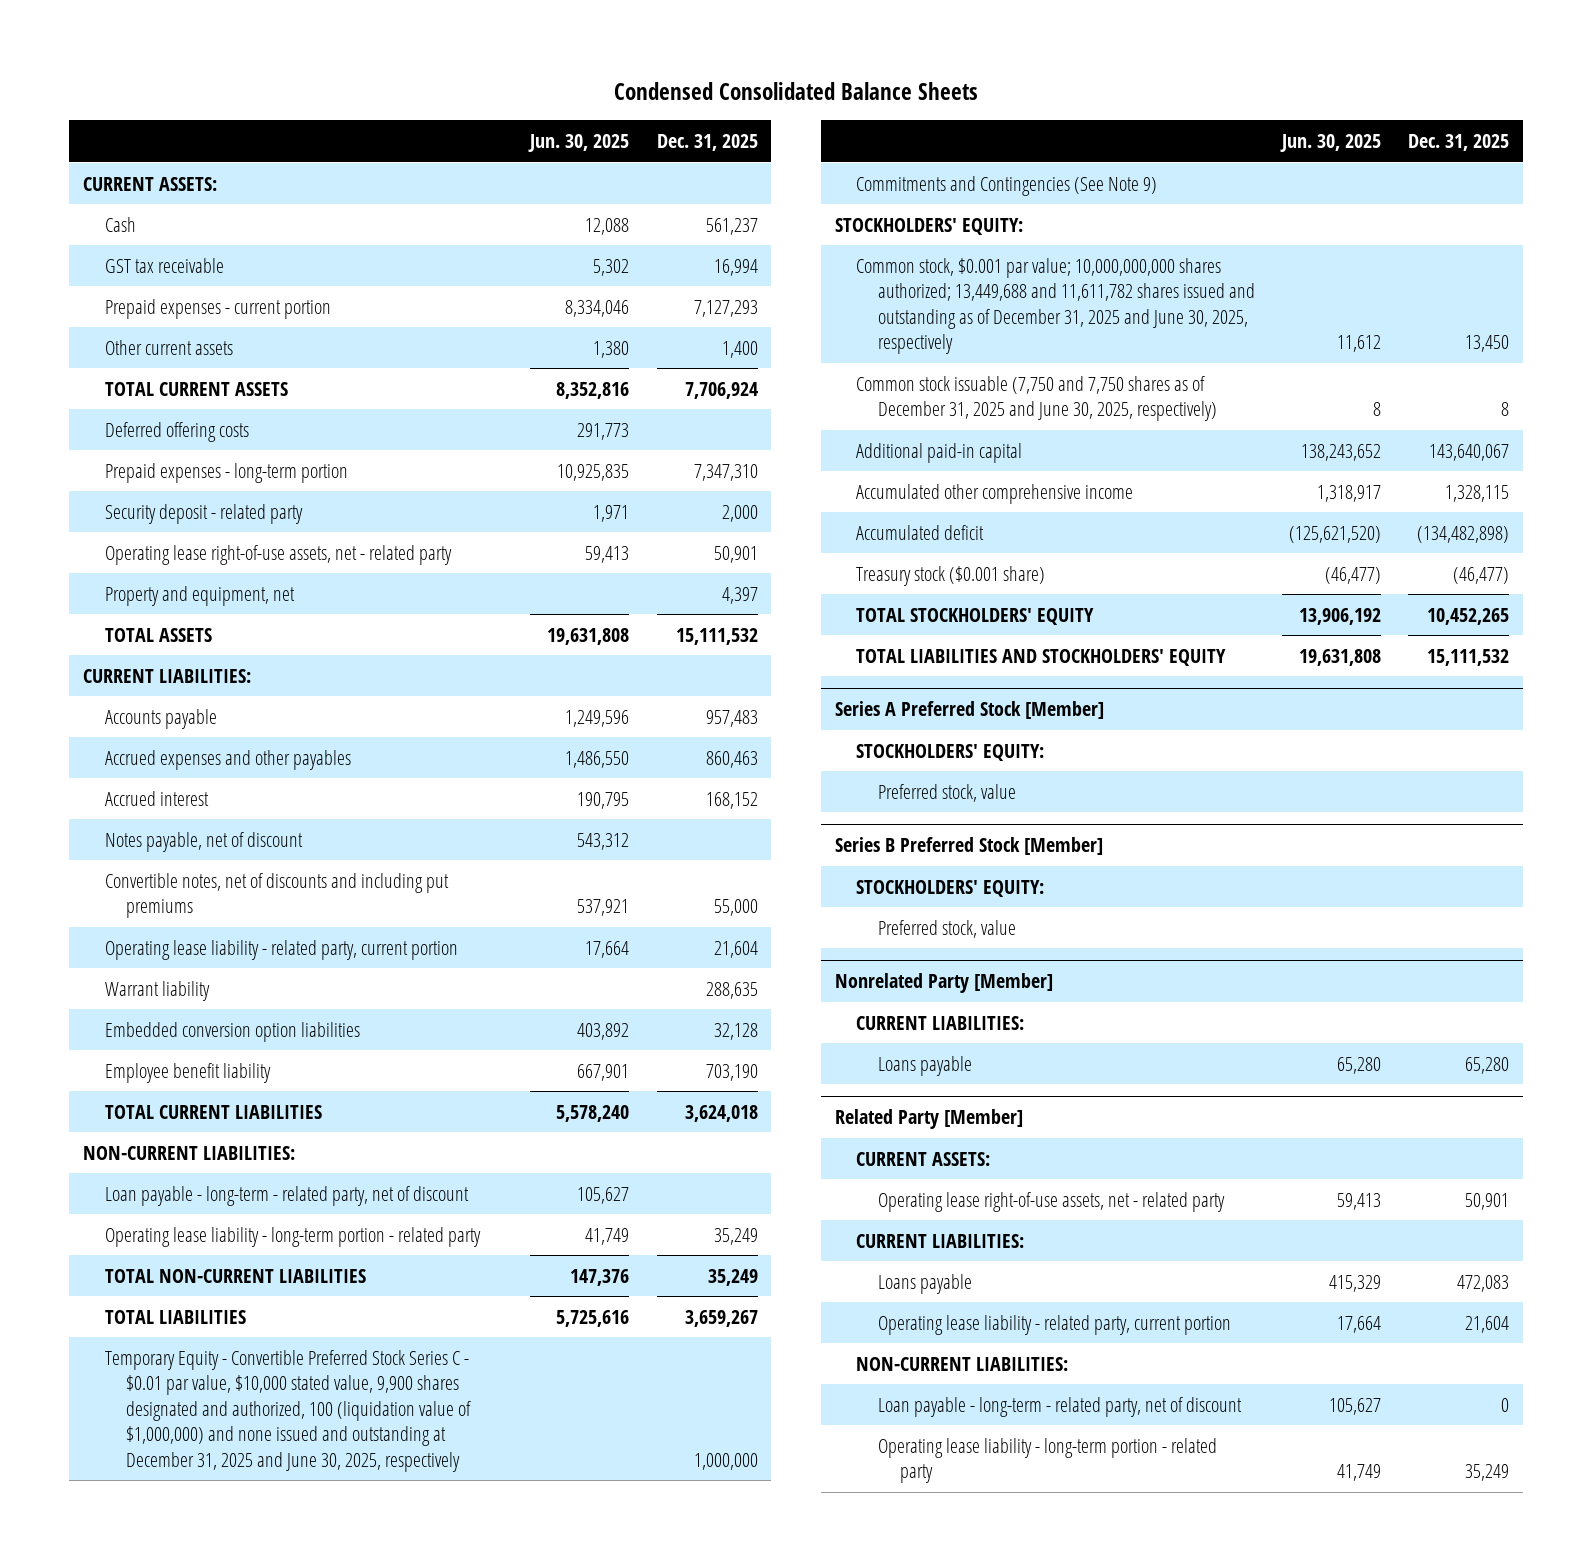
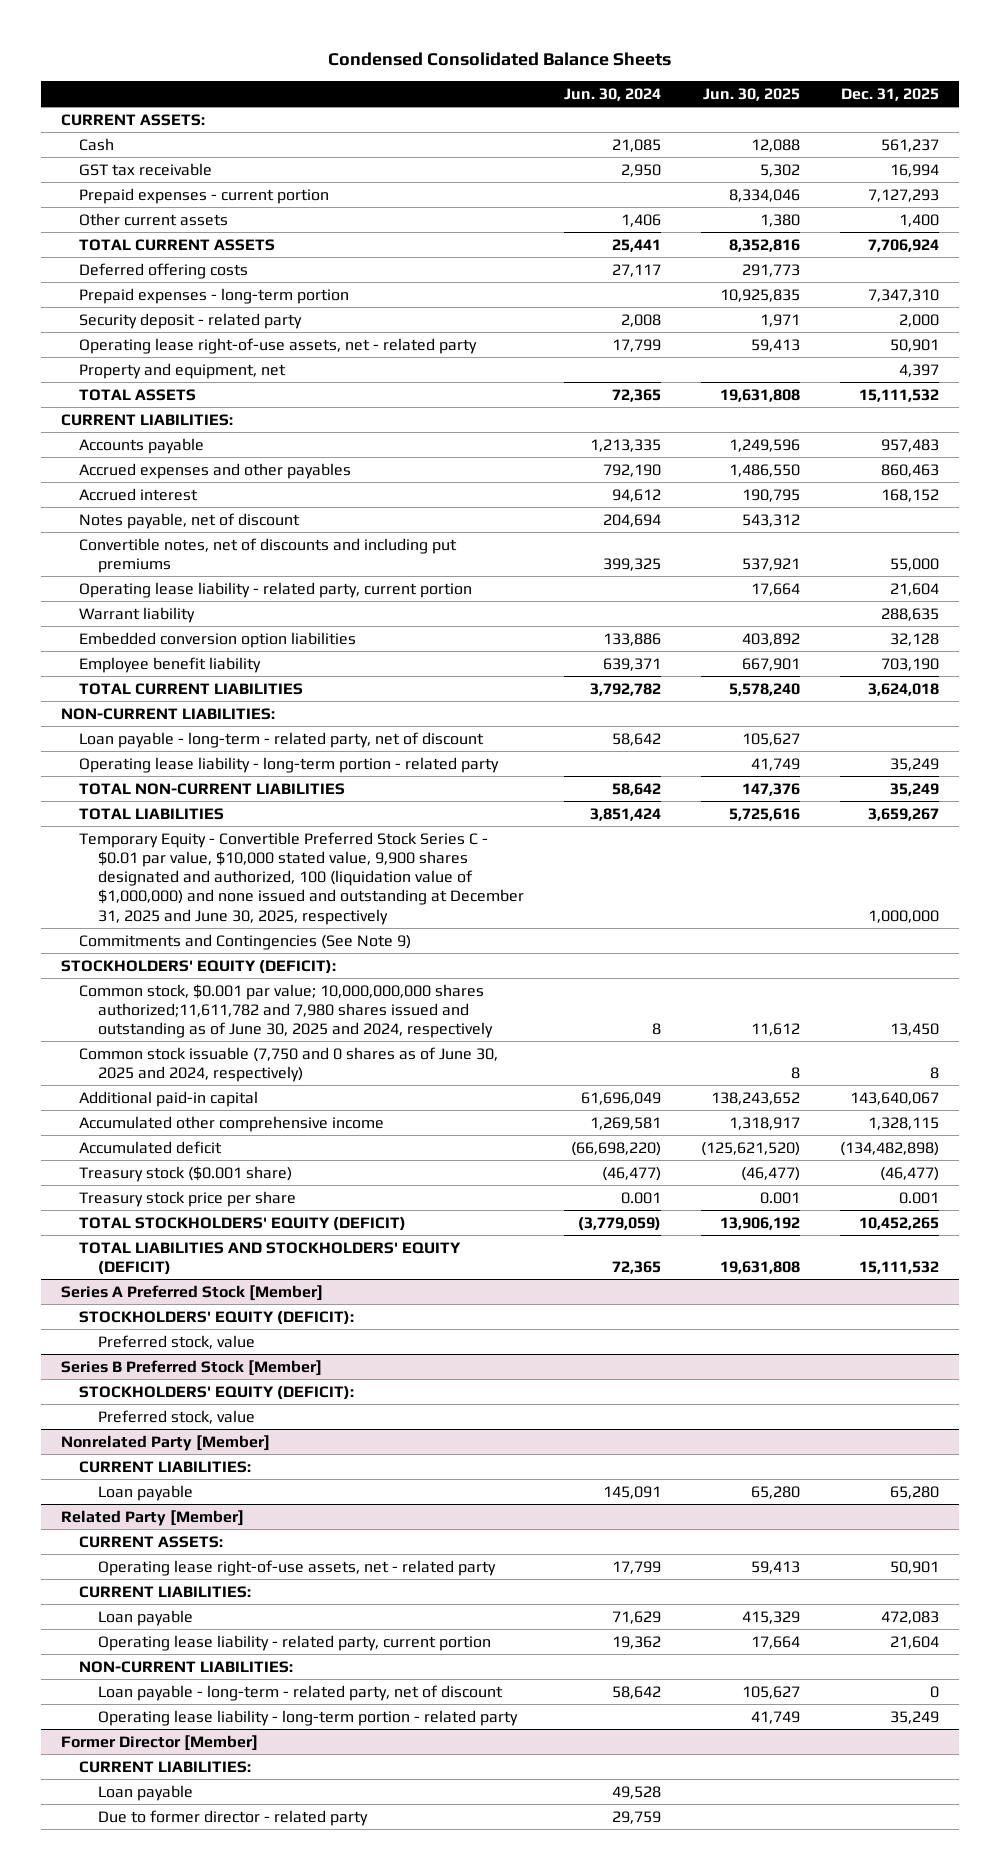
none -> [563,87,661,101] Jun. 30, 2024
[834,217,1023,235] STOCKHOLDERS' EQUITY: -> [60,959,336,974] STOCKHOLDERS' EQUITY (DEFICIT):
[856,257,1255,355] Common stock, $0.001 par value; 10,000,000,000 shares authorized; 13,449,688 and 11,611,782 shares issued and outstanding as of December 31, 2025 and June 30, 2025, respectively -> [79,983,493,1039] Common stock, $0.001 par value; 10,000,000,000 shares authorized;11,611,782 and 7,980 shares issued and outstanding as of June 30, 2025 and 2024, respectively
[856,375,1217,422] Common stock issuable (7,750 and 7,750 shares as of December 31, 2025 and June 30, 2025, respectively) -> [79,1046,499,1082] Common stock issuable (7,750 and 0 shares as of June 30, 2025 and 2024, respectively)
none -> [79,1190,297,1207] Treasury stock price per share
[856,607,1095,625] TOTAL STOCKHOLDERS' EQUITY -> [79,1216,407,1231] TOTAL STOCKHOLDERS' EQUITY (DEFICIT)
[856,648,1227,666] TOTAL LIABILITIES AND STOCKHOLDERS' EQUITY -> [79,1241,462,1275] TOTAL LIABILITIES AND STOCKHOLDERS' EQUITY (DEFICIT)
[856,743,1045,761] STOCKHOLDERS' EQUITY: -> [79,1310,355,1325] STOCKHOLDERS' EQUITY (DEFICIT):
[856,879,1045,897] STOCKHOLDERS' EQUITY: -> [79,1385,355,1400] STOCKHOLDERS' EQUITY (DEFICIT):
[877,1055,972,1076] Loans payable -> [97,1484,193,1501] Loan payable
[877,1273,972,1294] Loans payable -> [97,1609,193,1626] Loan payable
none -> [60,1734,258,1751] Former Director [Member]
none -> [79,1760,252,1773] CURRENT LIABILITIES:
none -> [97,1784,193,1801] Loan payable
none -> [97,1809,368,1826] Due to former director - related party

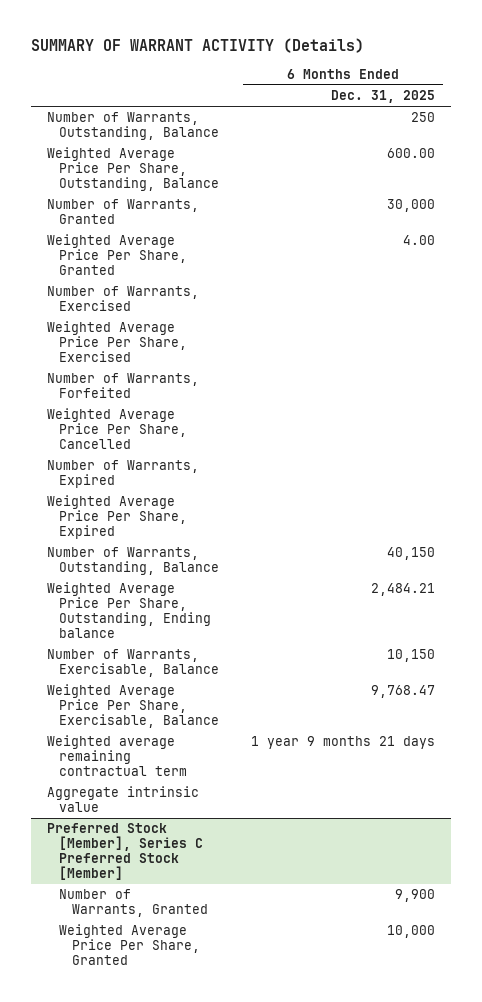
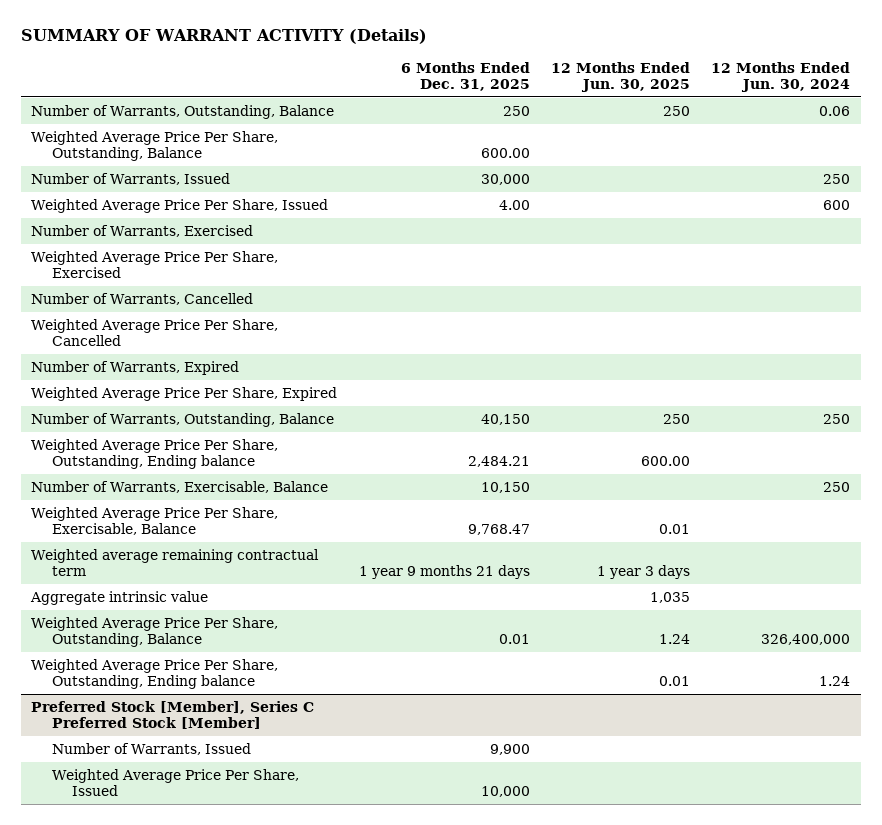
none -> [551,61,691,92] 12 Months Ended Jun. 30, 2025
none -> [711,61,851,92] 12 Months Ended Jun. 30, 2024
[47,199,200,225] Number of Warrants, Granted -> [31,172,231,185] Number of Warrants, Issued
[47,234,188,275] Weighted Average Price Per Share, Granted -> [31,198,329,213] Weighted Average Price Per Share, Issued
[47,373,200,399] Number of Warrants, Forfeited -> [31,292,254,305] Number of Warrants, Cancelled
none -> [31,616,279,647] Weighted Average Price Per Share, Outstanding, Balance
none -> [31,658,279,689] Weighted Average Price Per Share, Outstanding, Ending balance
[59,889,208,918] Number of Warrants, Granted -> [51,742,251,755] Number of Warrants, Issued
[59,924,200,965] Weighted Average Price Per Share, Granted -> [51,768,299,796] Weighted Average Price Per Share, Issued

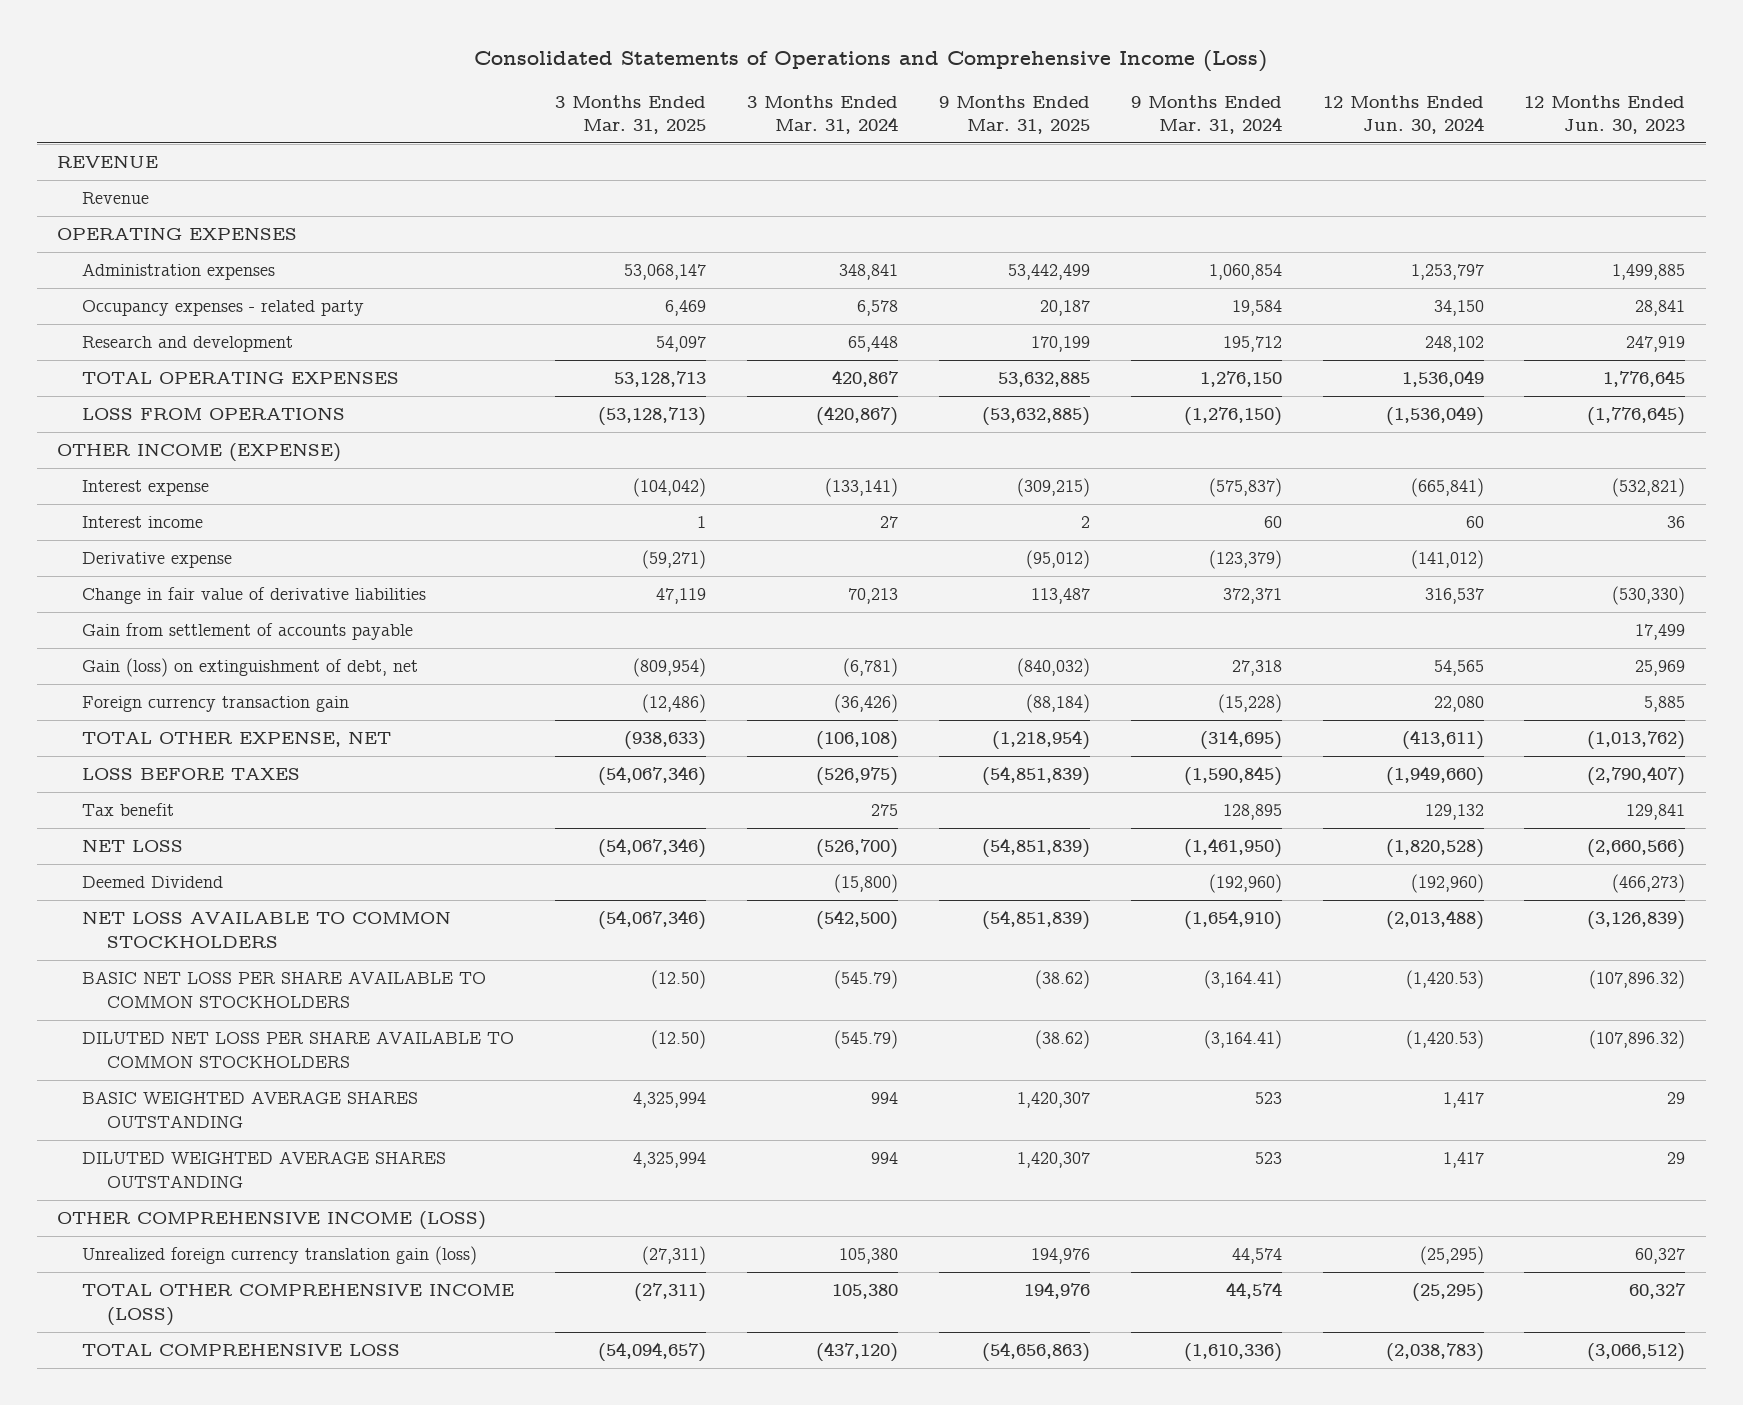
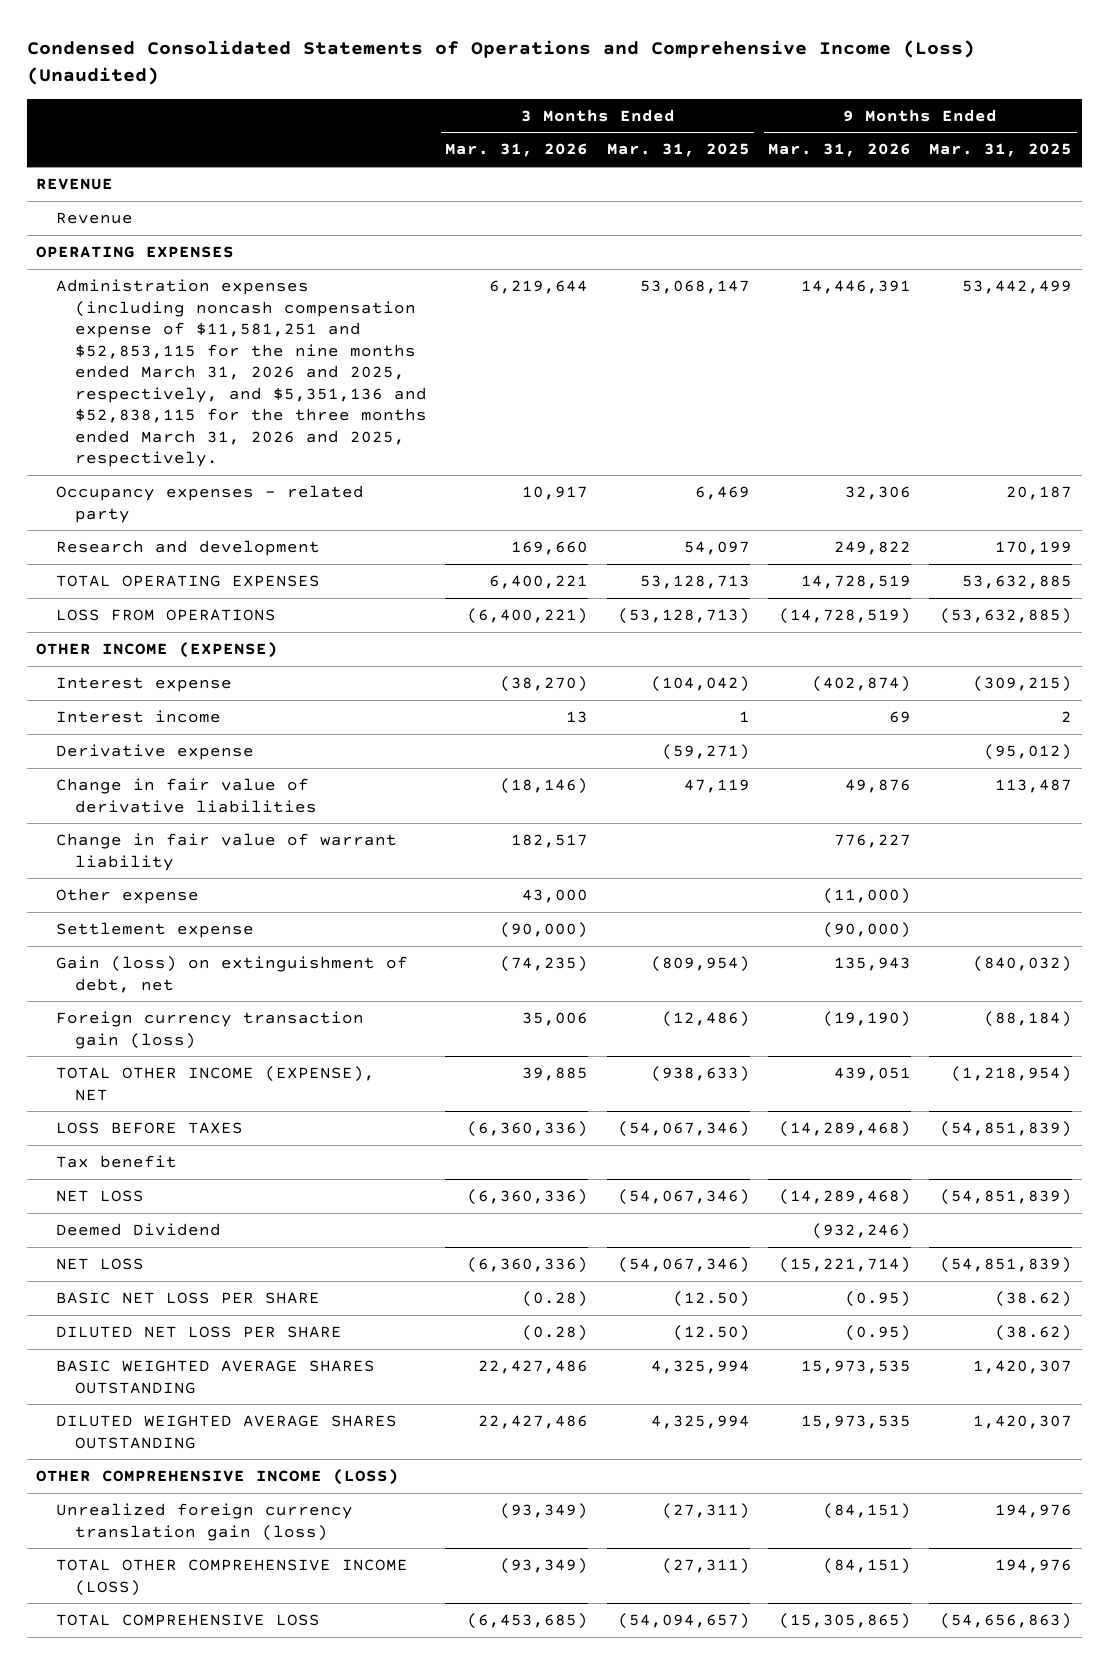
[474,50,1268,73] Consolidated Statements of Operations and Comprehensive Income (Loss) -> [27,40,976,86] Condensed Consolidated Statements of Operations and Comprehensive Income (Loss) (Unaudited)
[747,94,899,134] 3 Months Ended Mar. 31, 2024 -> none
[1130,94,1282,134] 9 Months Ended Mar. 31, 2024 -> none
[1322,94,1484,134] 12 Months Ended Jun. 30, 2024 -> none
[1524,94,1686,134] 12 Months Ended Jun. 30, 2023 -> none
none -> [445,143,589,158] Mar. 31, 2026
none -> [768,143,912,158] Mar. 31, 2026
[82,263,276,281] Administration expenses -> [55,279,428,468] Administration expenses (including noncash compensation expense of $11,581,251 and $52,853,115 for the nine months ended March 31, 2026 and 2025, respectively, and $5,351,136 and $52,838,115 for the three months ended March 31, 2026 and 2025, respectively.
[82,623,414,641] Gain from settlement of accounts payable -> none
none -> [55,833,397,871] Change in fair value of warrant liability
none -> [55,888,199,905] Other expense
none -> [55,922,254,939] Settlement expense
[82,696,350,713] Foreign currency transaction gain -> [55,1011,364,1049] Foreign currency transaction gain (loss)
[82,731,392,748] TOTAL OTHER EXPENSE, NET -> [55,1066,375,1101] TOTAL OTHER INCOME (EXPENSE), NET
[82,911,452,948] NET LOSS AVAILABLE TO COMMON STOCKHOLDERS -> [55,1258,144,1271] NET LOSS
[82,971,487,1008] BASIC NET LOSS PER SHARE AVAILABLE TO COMMON STOCKHOLDERS -> [55,1292,320,1305] BASIC NET LOSS PER SHARE
[82,1031,515,1068] DILUTED NET LOSS PER SHARE AVAILABLE TO COMMON STOCKHOLDERS -> [55,1326,342,1339] DILUTED NET LOSS PER SHARE

